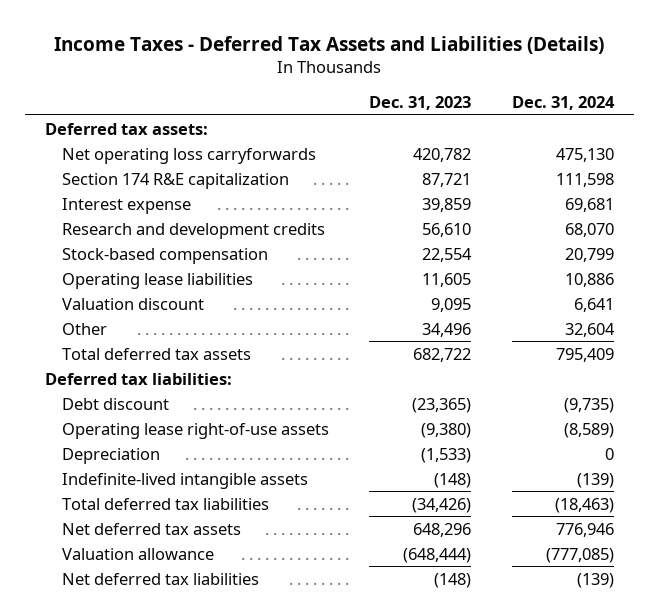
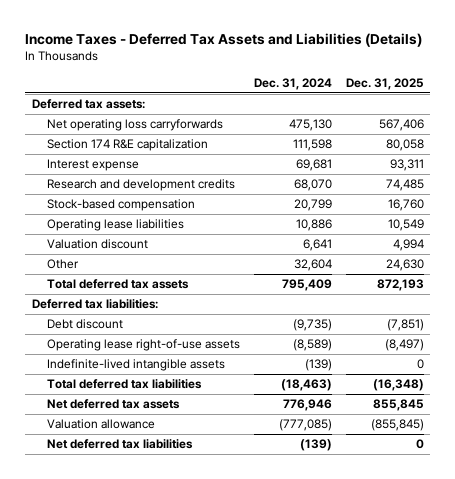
[369,96,472,111] Dec. 31, 2023 -> none
none -> [345,78,424,91] Dec. 31, 2025
[62,447,161,464] Depreciation -> none

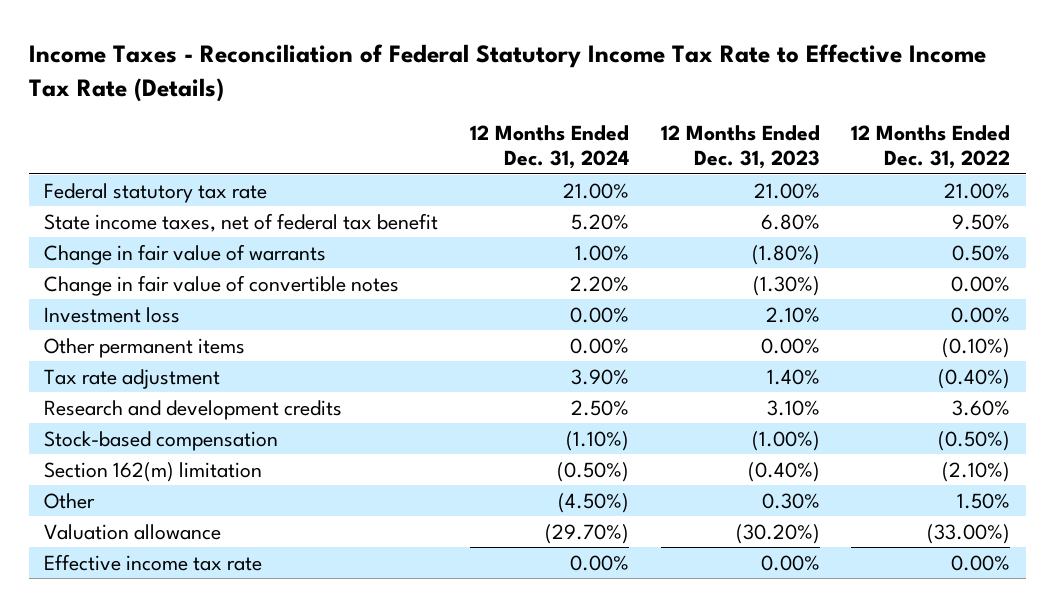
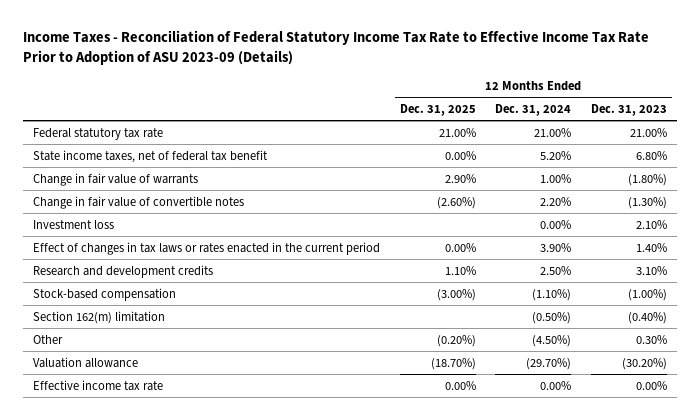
[28,44,986,102] Income Taxes - Reconciliation of Federal Statutory Income Tax Rate to Effective Income Tax Rate (Details) -> [23,30,650,65] Income Taxes - Reconciliation of Federal Statutory Income Tax Rate to Effective Income Tax Rate Prior to Adoption of ASU 2023-09 (Details)
[851,124,1011,170] 12 Months Ended Dec. 31, 2022 -> none
none -> [399,103,476,116] Dec. 31, 2025
[44,337,246,358] Other permanent items -> none
[44,368,221,389] Tax rate adjustment -> [32,241,380,255] Effect of changes in tax laws or rates enacted in the current period

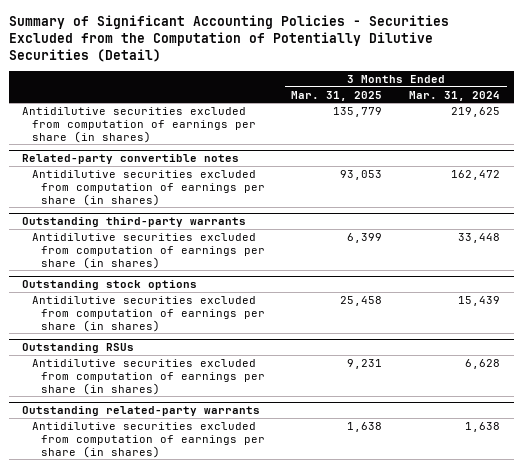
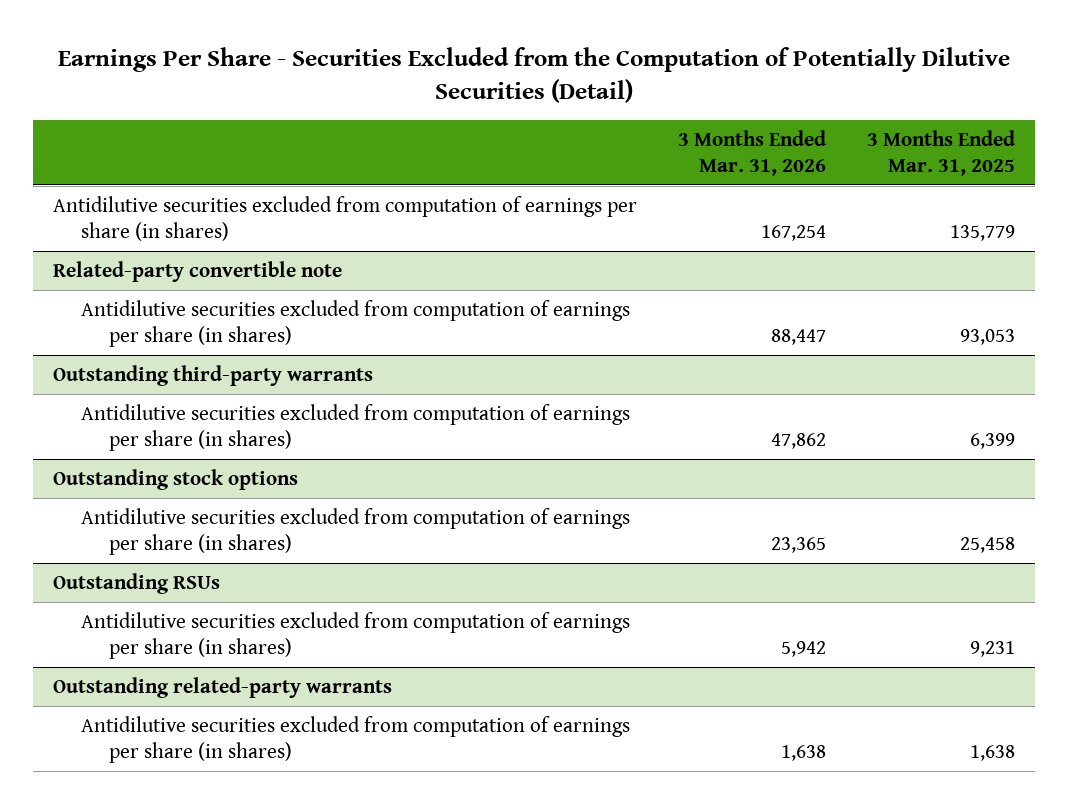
[9,15,450,63] Summary of Significant Accounting Policies - Securities Excluded from the Computation of Potentially Dilutive Securities (Detail) -> [58,46,1011,103] Earnings Per Share - Securities Excluded from the Computation of Potentially Dilutive Securities (Detail)
[409,90,501,101] Mar. 31, 2024 -> none
none -> [678,129,827,176] 3 Months Ended Mar. 31, 2026
[22,154,240,165] Related-party convertible notes -> [53,260,343,282] Related-party convertible note

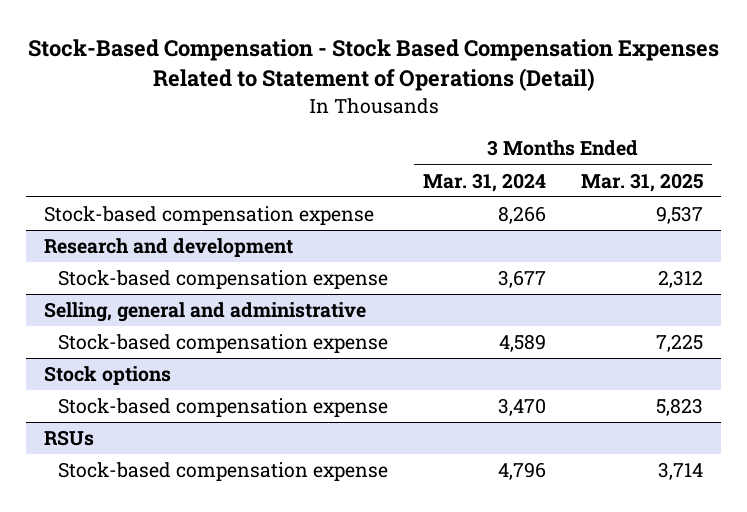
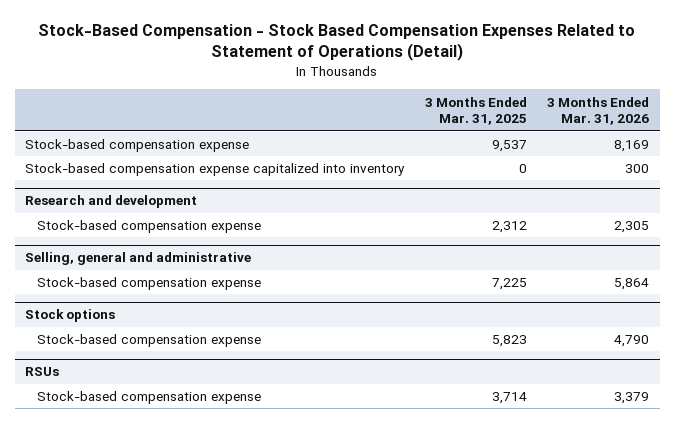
[423,172,547,192] Mar. 31, 2024 -> none
none -> [547,96,650,126] 3 Months Ended Mar. 31, 2026
none -> [24,163,405,177] Stock-based compensation expense capitalized into inventory

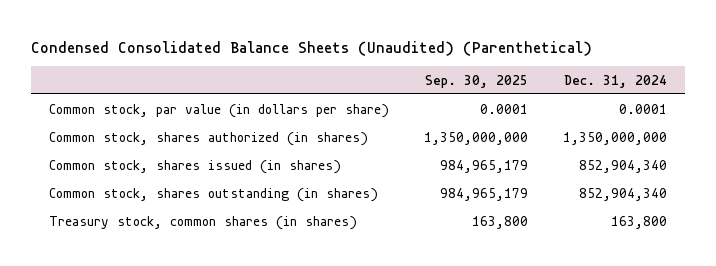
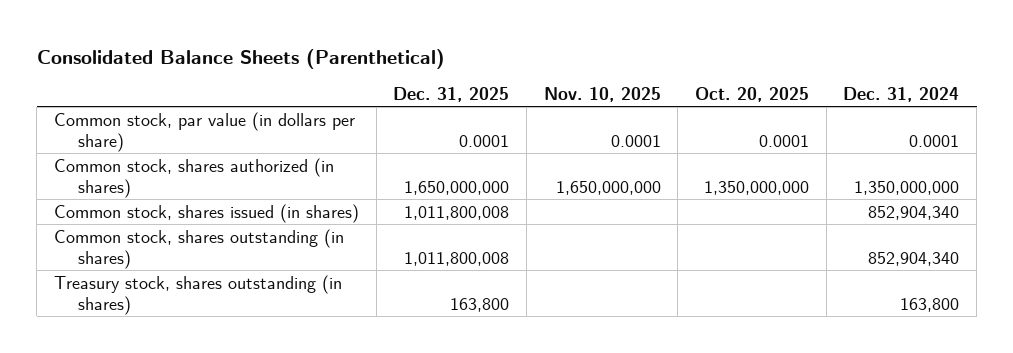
[31,40,593,56] Condensed Consolidated Balance Sheets (Unaudited) (Parenthetical) -> [36,48,445,69] Consolidated Balance Sheets (Parenthetical)
[425,74,529,88] Sep. 30, 2025 -> none
none -> [393,86,510,102] Dec. 31, 2025
none -> [543,86,661,102] Nov. 10, 2025
none -> [695,86,810,102] Oct. 20, 2025
[48,215,357,230] Treasury stock, common shares (in shares) -> [53,274,342,315] Treasury stock, shares outstanding (in shares)

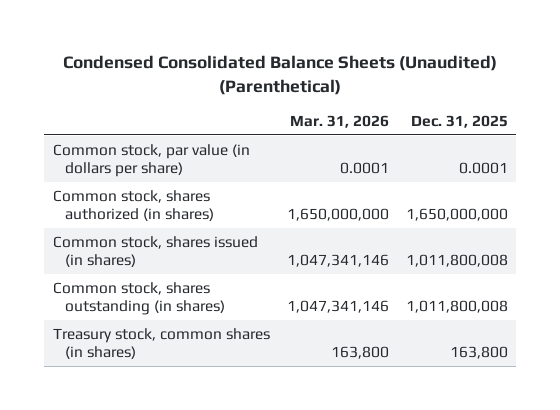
[36,48,445,69] Consolidated Balance Sheets (Parenthetical) -> [63,55,498,95] Condensed Consolidated Balance Sheets (Unaudited) (Parenthetical)
[543,86,661,102] Nov. 10, 2025 -> none
[695,86,810,102] Oct. 20, 2025 -> none
[843,86,960,102] Dec. 31, 2024 -> none
none -> [289,114,389,128] Mar. 31, 2026
[53,274,342,315] Treasury stock, shares outstanding (in shares) -> [52,327,270,359] Treasury stock, common shares (in shares)

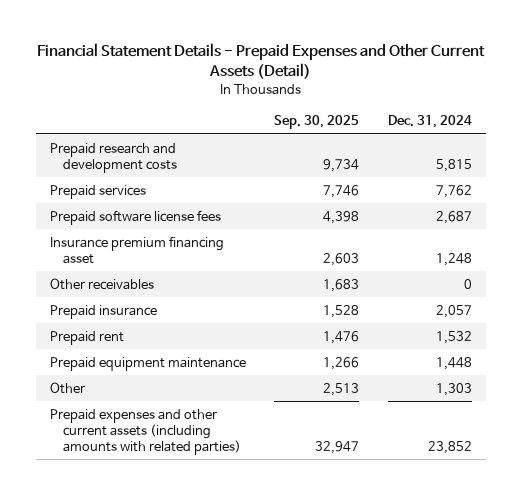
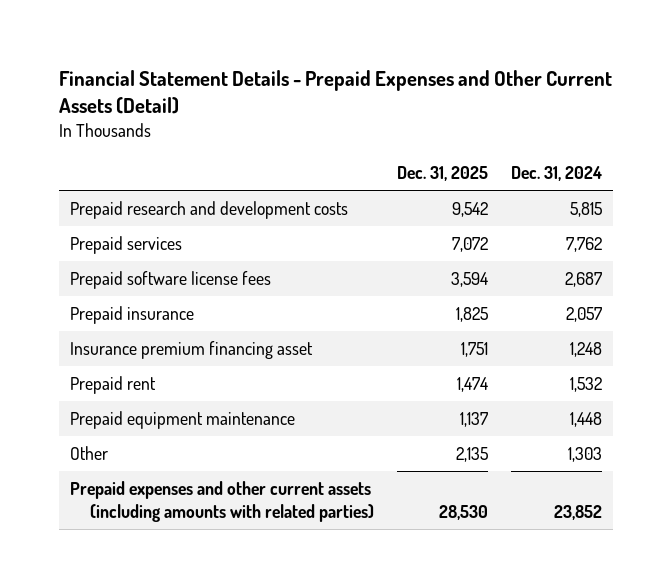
[274,115,360,130] Sep. 30, 2025 -> none
none -> [397,166,489,182] Dec. 31, 2025
[49,277,154,290] Other receivables -> none
[49,235,224,264] Insurance premium financing asset -> [69,341,313,360] Insurance premium financing asset

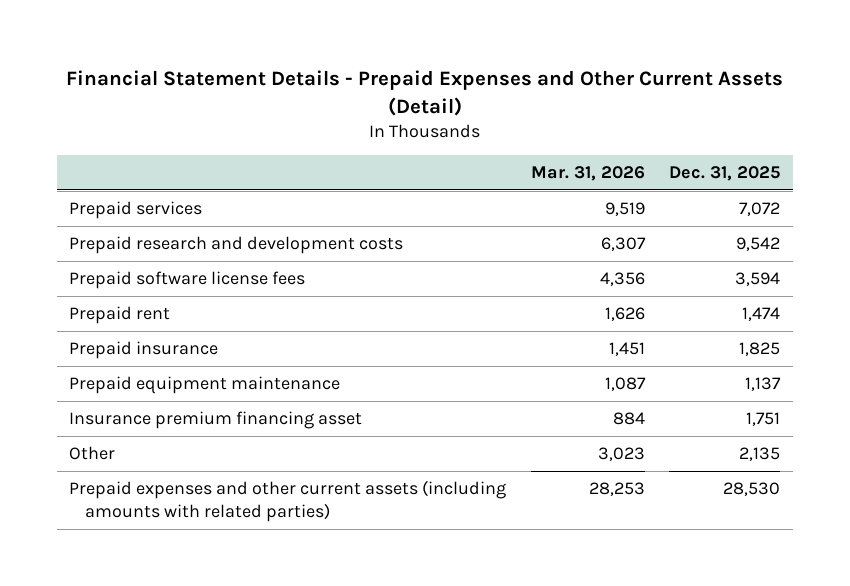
[510,166,602,182] Dec. 31, 2024 -> none
none -> [530,165,645,181] Mar. 31, 2026
[69,201,348,220] Prepaid research and development costs -> [69,236,404,255] Prepaid research and development costs
[69,306,194,325] Prepaid insurance -> [69,341,219,360] Prepaid insurance
[69,341,313,360] Insurance premium financing asset -> [69,411,363,430] Insurance premium financing asset

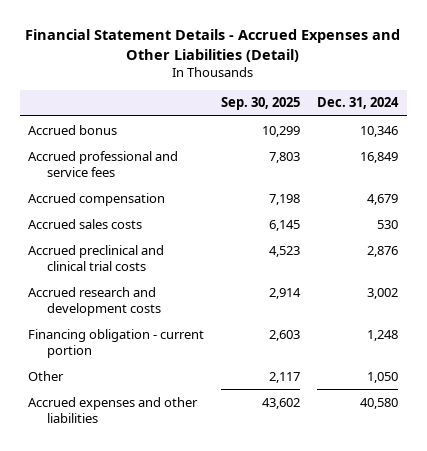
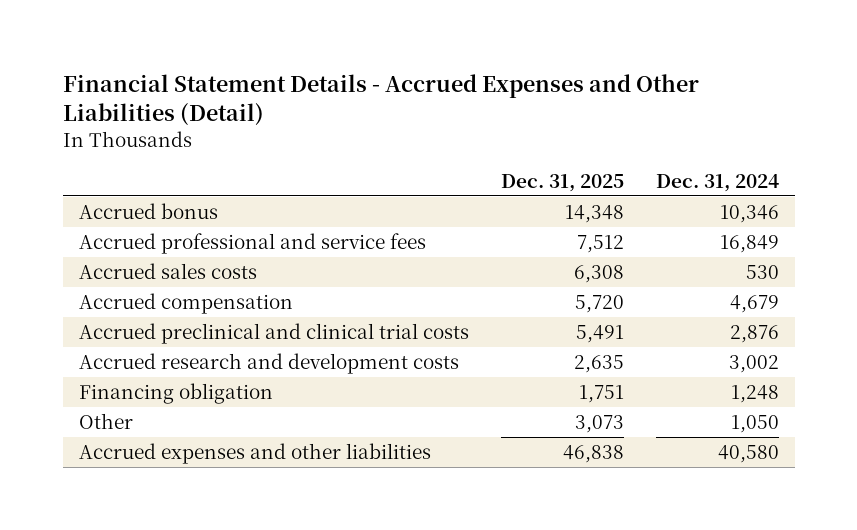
[221,97,301,111] Sep. 30, 2025 -> none
none -> [500,173,624,192] Dec. 31, 2025
[28,192,166,206] Accrued compensation -> [78,292,293,314] Accrued compensation
[28,328,205,358] Financing obligation - current portion -> [78,382,273,404] Financing obligation

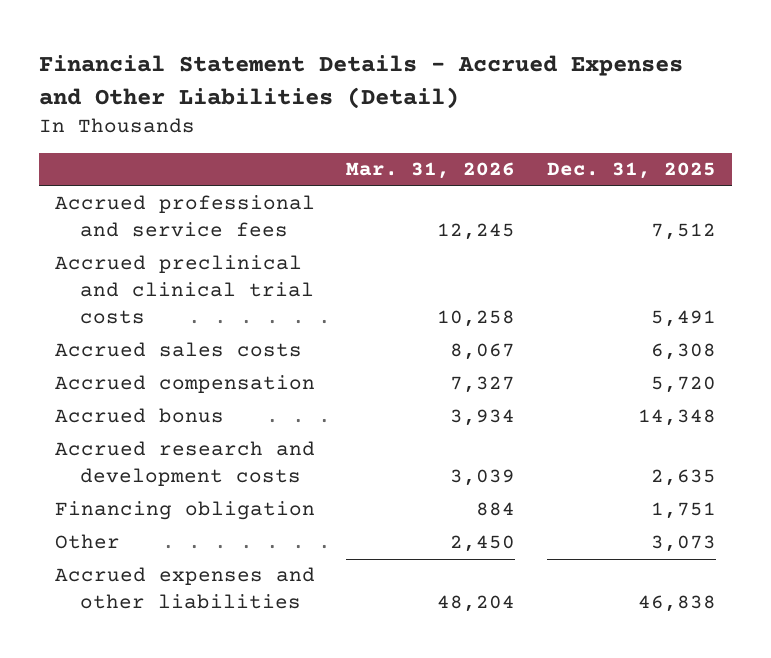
[655,173,779,192] Dec. 31, 2024 -> none
none -> [346,162,516,180] Mar. 31, 2026
[78,322,469,344] Accrued preclinical and clinical trial costs -> [54,255,315,325] Accrued preclinical and clinical trial costs
[78,202,218,219] Accrued bonus -> [54,408,224,424] Accrued bonus

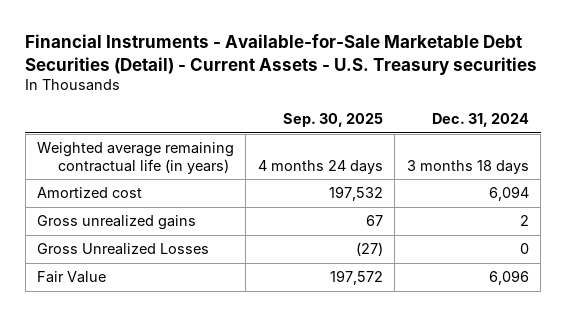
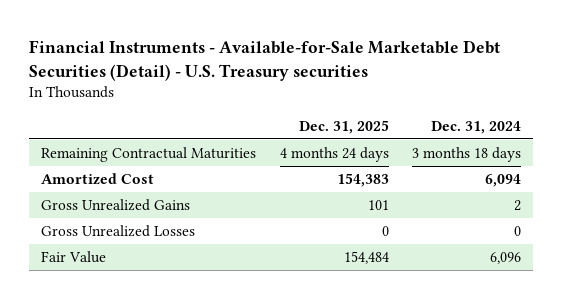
[25,33,538,75] Financial Instruments - Available-for-Sale Marketable Debt Securities (Detail) - Current Assets - U.S. Treasury securities -> [29,39,501,81] Financial Instruments - Available-for-Sale Marketable Debt Securities (Detail) - U.S. Treasury securities
[282,113,383,128] Sep. 30, 2025 -> none
none -> [298,119,389,134] Dec. 31, 2025
[36,142,234,174] Weighted average remaining contractual life (in years) -> [40,147,256,163] Remaining Contractual Maturities
[36,187,142,199] Amortized cost -> [40,173,154,186] Amortized Cost
[36,215,196,231] Gross unrealized gains -> [40,199,190,212] Gross Unrealized Gains

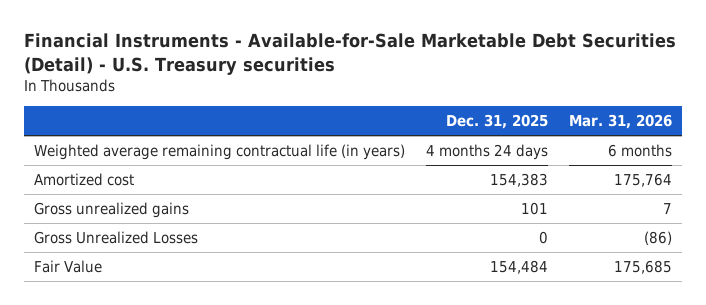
[431,120,522,134] Dec. 31, 2024 -> none
none -> [568,113,672,129] Mar. 31, 2026
[40,147,256,163] Remaining Contractual Maturities -> [34,144,406,161] Weighted average remaining contractual life (in years)
[40,173,154,186] Amortized Cost -> [34,173,135,187] Amortized cost
[40,199,190,212] Gross Unrealized Gains -> [34,202,190,219] Gross unrealized gains

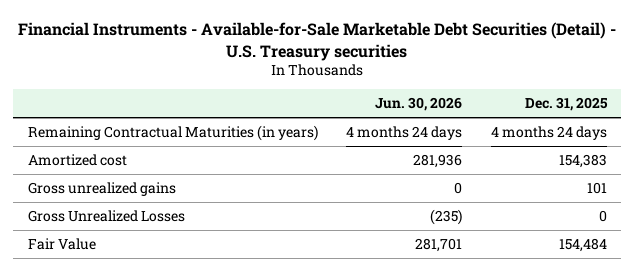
[568,113,672,129] Mar. 31, 2026 -> none
none -> [375,97,463,112] Jun. 30, 2026
[34,144,406,161] Weighted average remaining contractual life (in years) -> [27,125,318,142] Remaining Contractual Maturities (in years)

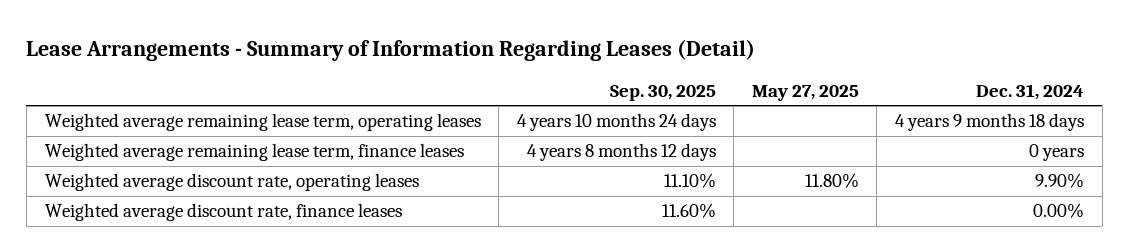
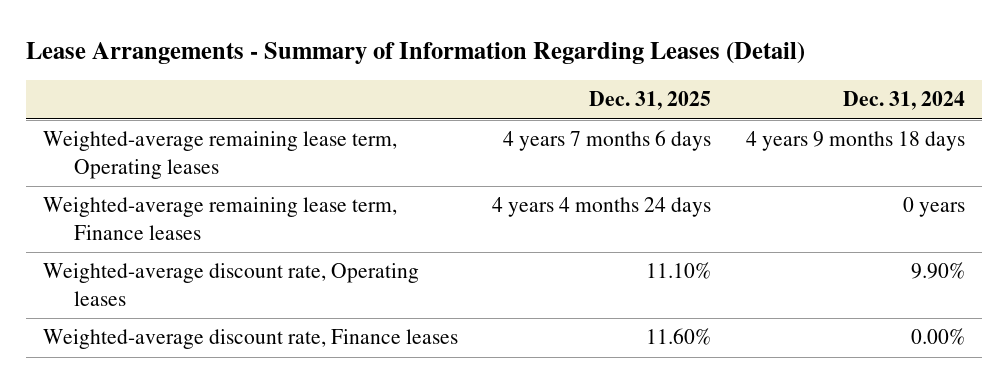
[609,84,716,101] Sep. 30, 2025 -> none
[751,84,859,101] May 27, 2025 -> none
none -> [589,91,712,111] Dec. 31, 2025
[44,113,481,132] Weighted average remaining lease term, operating leases -> [42,131,397,179] Weighted-average remaining lease term, Operating leases
[44,143,464,162] Weighted average remaining lease term, finance leases -> [42,197,397,240] Weighted-average remaining lease term, Finance leases
[44,173,419,192] Weighted average discount rate, operating leases -> [42,263,419,306] Weighted-average discount rate, Operating leases
[44,203,402,222] Weighted average discount rate, finance leases -> [42,329,458,350] Weighted-average discount rate, Finance leases

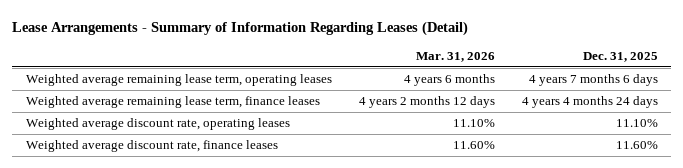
[842,91,965,111] Dec. 31, 2024 -> none
none -> [415,51,495,62] Mar. 31, 2026
[42,131,397,179] Weighted-average remaining lease term, Operating leases -> [25,74,332,87] Weighted average remaining lease term, operating leases
[42,197,397,240] Weighted-average remaining lease term, Finance leases -> [25,96,320,109] Weighted average remaining lease term, finance leases
[42,263,419,306] Weighted-average discount rate, Operating leases -> [25,118,290,131] Weighted average discount rate, operating leases
[42,329,458,350] Weighted-average discount rate, Finance leases -> [25,140,278,153] Weighted average discount rate, finance leases

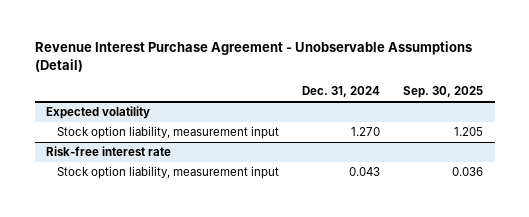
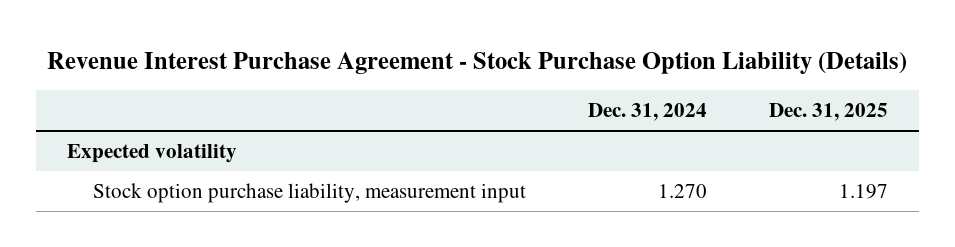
[34,41,472,72] Revenue Interest Purchase Agreement - Unobservable Assumptions (Detail) -> [47,52,908,75] Revenue Interest Purchase Agreement - Stock Purchase Option Liability (Details)
[403,86,484,99] Sep. 30, 2025 -> none
none -> [768,103,888,122] Dec. 31, 2025
[46,146,172,157] Risk-free interest rate -> none
[56,166,279,180] Stock option liability, measurement input -> none
[56,126,279,140] Stock option liability, measurement input -> [92,182,526,203] Stock option purchase liability, measurement input

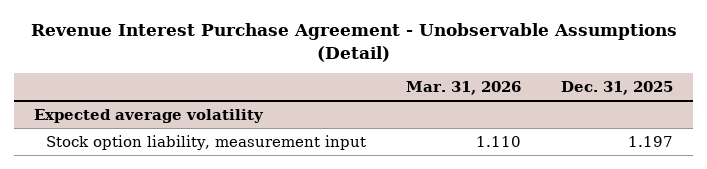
[47,52,908,75] Revenue Interest Purchase Agreement - Stock Purchase Option Liability (Details) -> [30,23,677,62] Revenue Interest Purchase Agreement - Unobservable Assumptions (Detail)
[587,103,707,122] Dec. 31, 2024 -> none
none -> [405,80,521,95] Mar. 31, 2026
[67,143,238,163] Expected volatility -> [34,108,265,123] Expected average volatility
[92,182,526,203] Stock option purchase liability, measurement input -> [45,134,366,150] Stock option liability, measurement input

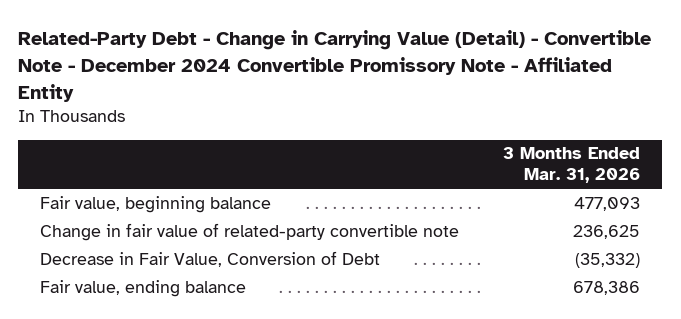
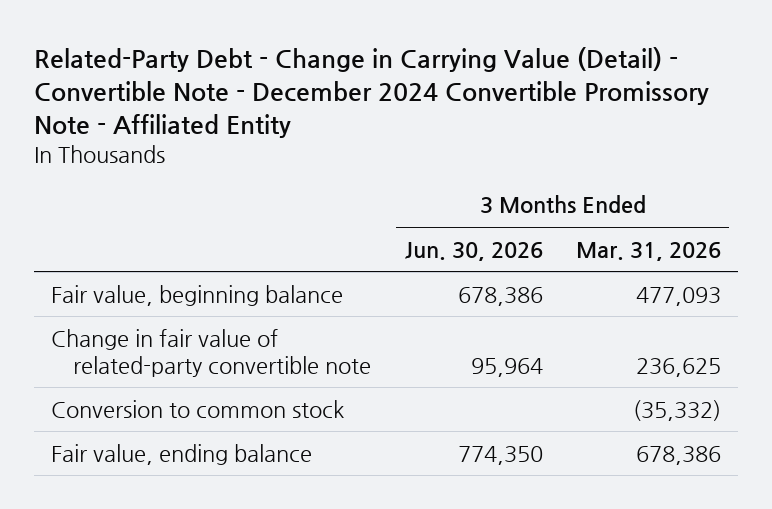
none -> [404,241,543,261] Jun. 30, 2026
[40,250,381,267] Decrease in Fair Value, Conversion of Debt -> [50,399,344,418] Conversion to common stock

